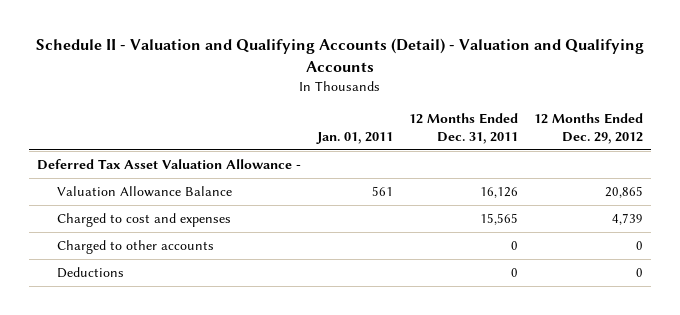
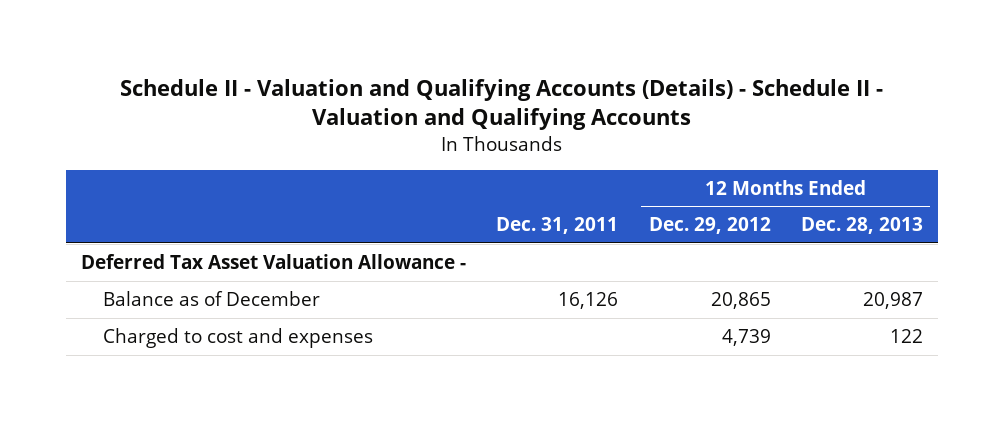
[35,38,644,73] Schedule II - Valuation and Qualifying Accounts (Detail) - Valuation and Qualifying Accounts -> [119,78,883,131] Schedule II - Valuation and Qualifying Accounts (Details) - Schedule II - Valuation and Qualifying Accounts
[315,132,393,145] Jan. 01, 2011 -> none
[409,113,519,145] 12 Months Ended Dec. 31, 2011 -> none
none -> [496,217,619,235] Dec. 31, 2011
none -> [800,217,923,235] Dec. 28, 2013
[57,185,233,197] Valuation Allowance Balance -> [102,291,320,307] Balance as of December
[57,239,215,254] Charged to other accounts -> none
[57,266,125,278] Deductions -> none

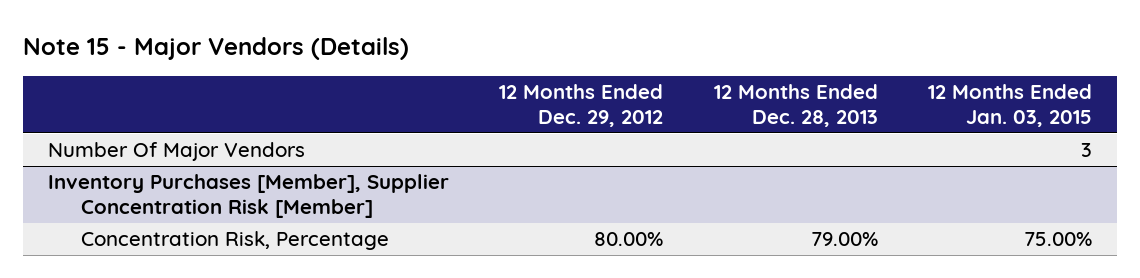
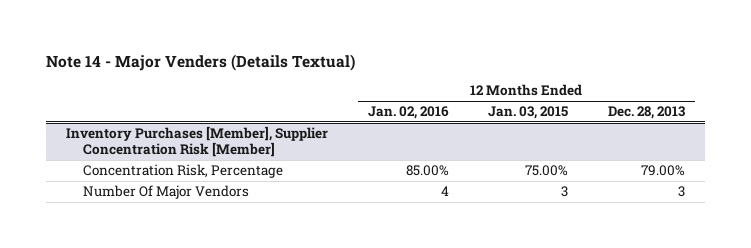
[23,37,410,61] Note 15 - Major Vendors (Details) -> [46,53,356,71] Note 14 - Major Venders (Details Textual)
[499,84,664,128] 12 Months Ended Dec. 29, 2012 -> none
none -> [367,106,449,120] Jan. 02, 2016
[48,142,306,162] Number Of Major Vendors -> none
none -> [82,185,249,200] Number Of Major Vendors

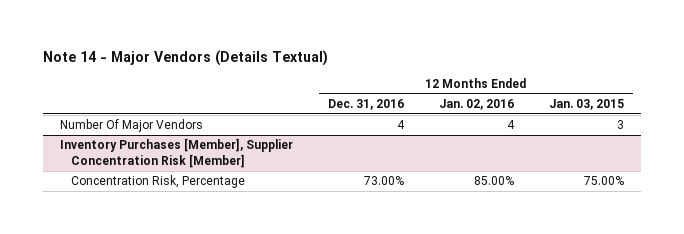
[46,53,356,71] Note 14 - Major Venders (Details Textual) -> [42,49,328,66] Note 14 - Major Vendors (Details Textual)
[607,106,685,120] Dec. 28, 2013 -> none
none -> [328,99,405,111] Dec. 31, 2016
none -> [60,119,204,133] Number Of Major Vendors
[82,185,249,200] Number Of Major Vendors -> none

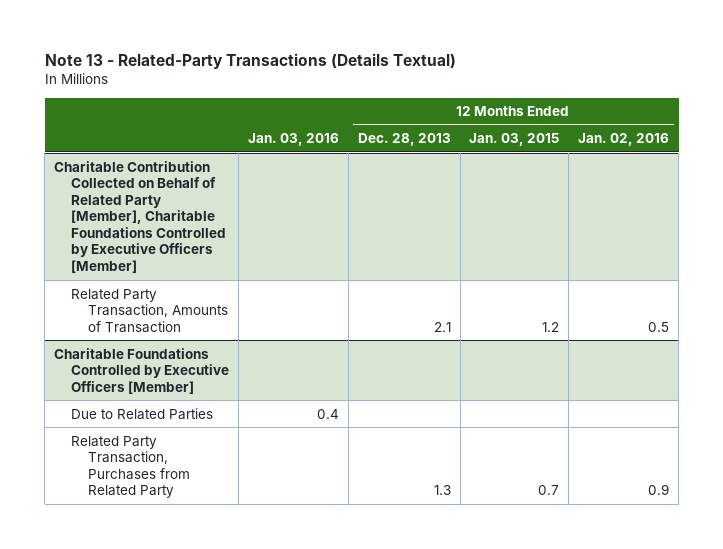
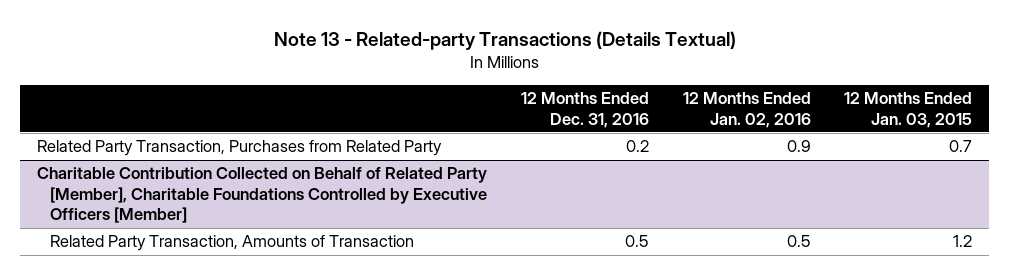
[44,52,456,69] Note 13 - Related-Party Transactions (Details Textual) -> [273,30,736,50] Note 13 - Related-party Transactions (Details Textual)
[247,133,339,147] Jan. 03, 2016 -> none
[357,133,451,147] Dec. 28, 2013 -> none
none -> [521,92,650,128] 12 Months Ended Dec. 31, 2016
none -> [37,140,443,157] Related Party Transaction, Purchases from Related Party
[54,347,229,394] Charitable Foundations Controlled by Executive Officers [Member] -> none
[70,407,213,420] Due to Related Parties -> none
[70,435,190,499] Related Party Transaction, Purchases from Related Party -> none

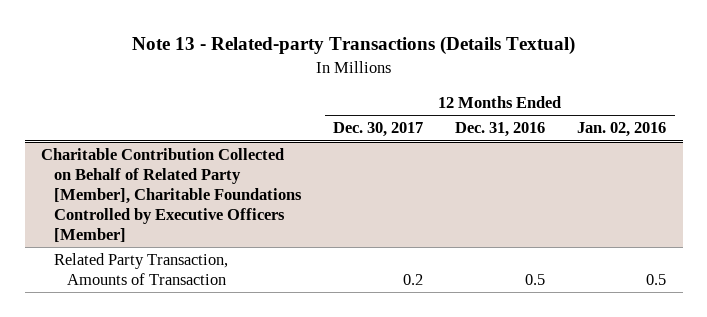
[844,92,973,128] 12 Months Ended Jan. 03, 2015 -> none
none -> [333,122,424,138] Dec. 30, 2017
[37,140,443,157] Related Party Transaction, Purchases from Related Party -> none

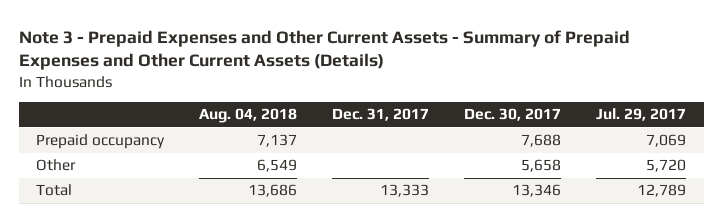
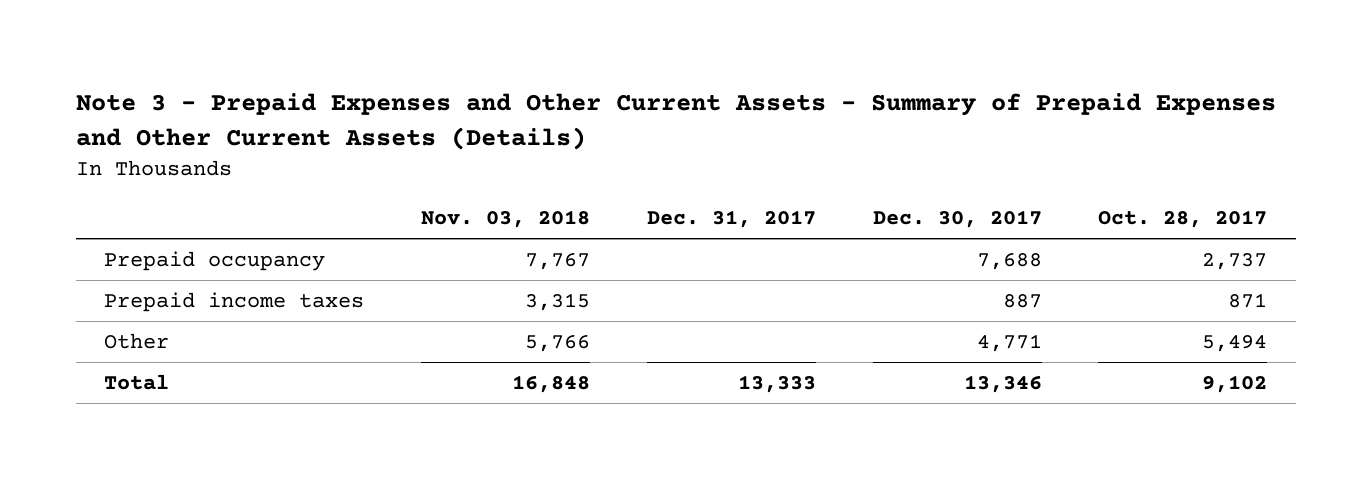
[199,108,298,124] Aug. 04, 2018 -> none
[596,108,687,122] Jul. 29, 2017 -> none
none -> [421,210,591,229] Nov. 03, 2018
none -> [1098,210,1268,229] Oct. 28, 2017
none -> [104,292,365,313] Prepaid income taxes
[521,159,562,173] 5,658 -> [976,334,1042,353] 4,771

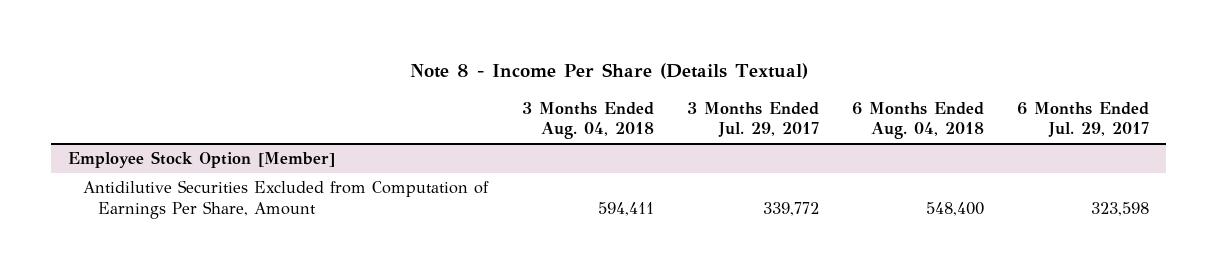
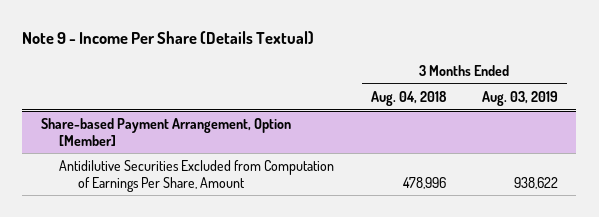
[409,63,808,80] Note 8 - Income Per Share (Details Textual) -> [22,31,315,45] Note 9 - Income Per Share (Details Textual)
[686,101,819,138] 3 Months Ended Jul. 29, 2017 -> none
[852,101,985,140] 6 Months Ended Aug. 04, 2018 -> none
[1017,101,1150,138] 6 Months Ended Jul. 29, 2017 -> none
none -> [482,90,559,106] Aug. 03, 2019
[68,151,336,169] Employee Stock Option [Member] -> [40,117,291,146] Share-based Payment Arrangement, Option [Member]
[597,201,654,216] 594,411 -> [402,176,446,189] 478,996

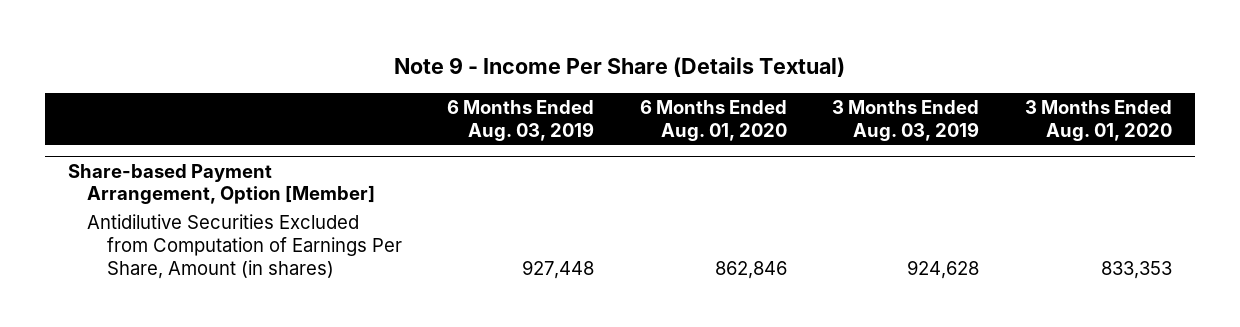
[370,90,447,106] Aug. 04, 2018 -> none
none -> [447,100,595,141] 6 Months Ended Aug. 03, 2019
none -> [639,100,787,141] 6 Months Ended Aug. 01, 2020
none -> [1025,100,1173,141] 3 Months Ended Aug. 01, 2020
[59,159,335,192] Antidilutive Securities Excluded from Computation of Earnings Per Share, Amount -> [87,214,402,279] Antidilutive Securities Excluded from Computation of Earnings Per Share, Amount (in shares)
[514,176,559,189] 938,622 -> [907,259,980,279] 924,628

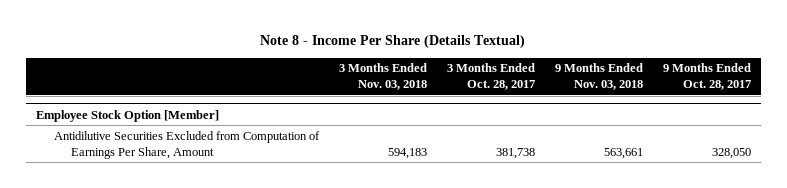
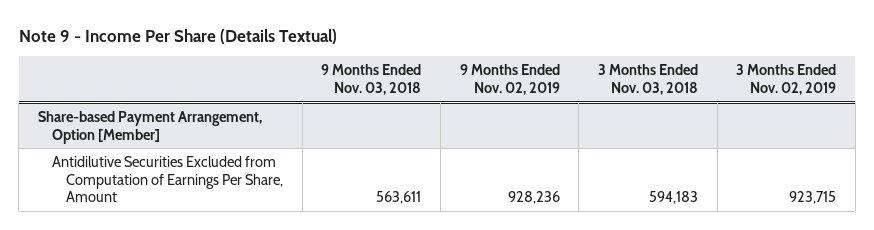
[260,35,526,49] Note 8 - Income Per Share (Details Textual) -> [18,28,337,44] Note 9 - Income Per Share (Details Textual)
[446,63,535,91] 3 Months Ended Oct. 28, 2017 -> none
[662,63,751,91] 9 Months Ended Oct. 28, 2017 -> none
none -> [459,64,560,96] 9 Months Ended Nov. 02, 2019
none -> [736,64,837,96] 3 Months Ended Nov. 02, 2019
[36,109,220,122] Employee Stock Option [Member] -> [38,111,263,144] Share-based Payment Arrangement, Option [Member]
[603,147,643,159] 563,661 -> [376,191,422,205] 563,611

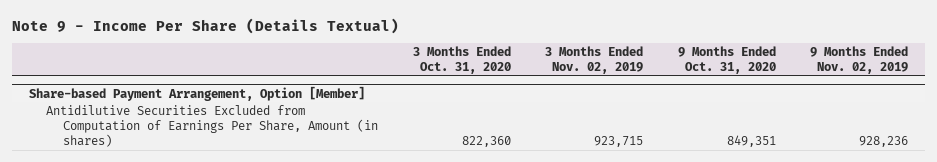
[321,64,422,96] 9 Months Ended Nov. 03, 2018 -> none
[597,64,698,96] 3 Months Ended Nov. 03, 2018 -> none
none -> [412,46,511,75] 3 Months Ended Oct. 31, 2020
none -> [677,46,776,75] 9 Months Ended Oct. 31, 2020
[52,156,284,203] Antidilutive Securities Excluded from Computation of Earnings Per Share, Amount -> [46,105,379,148] Antidilutive Securities Excluded from Computation of Earnings Per Share, Amount (in shares)

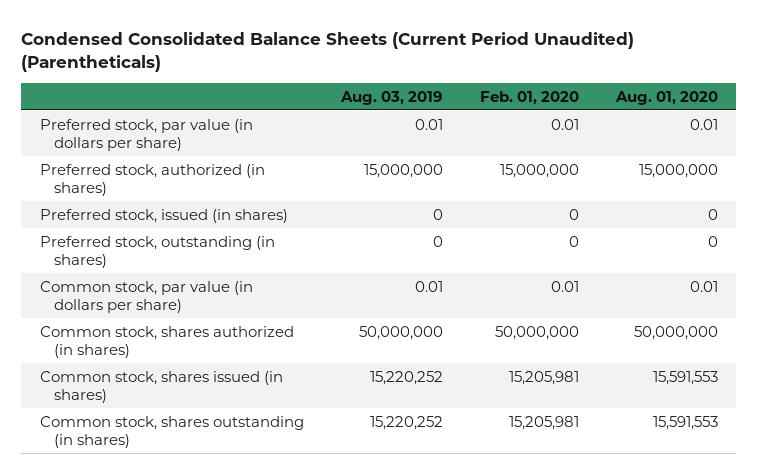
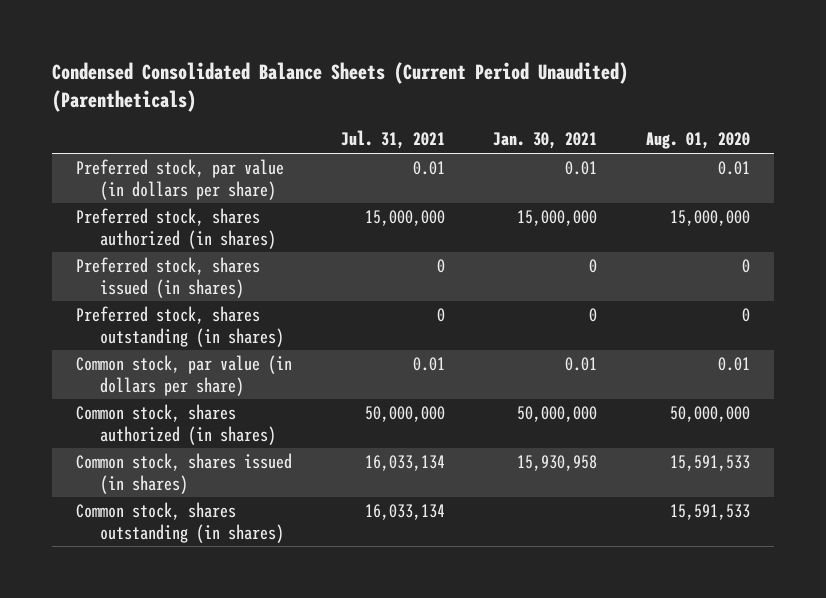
[339,90,443,105] Aug. 03, 2019 -> none
[479,90,579,105] Feb. 01, 2020 -> none
none -> [340,130,445,150] Jul. 31, 2021
none -> [493,132,598,150] Jan. 30, 2021
[39,163,265,196] Preferred stock, authorized (in shares) -> [76,208,276,249] Preferred stock, shares authorized (in shares)
[39,208,288,223] Preferred stock, issued (in shares) -> [76,257,261,298] Preferred stock, shares issued (in shares)
[39,235,275,268] Preferred stock, outstanding (in shares) -> [76,306,284,347] Preferred stock, shares outstanding (in shares)
[652,370,718,385] 15,591,553 -> [669,455,750,472] 15,591,533
[652,415,718,430] 15,591,553 -> [669,504,750,521] 15,591,533

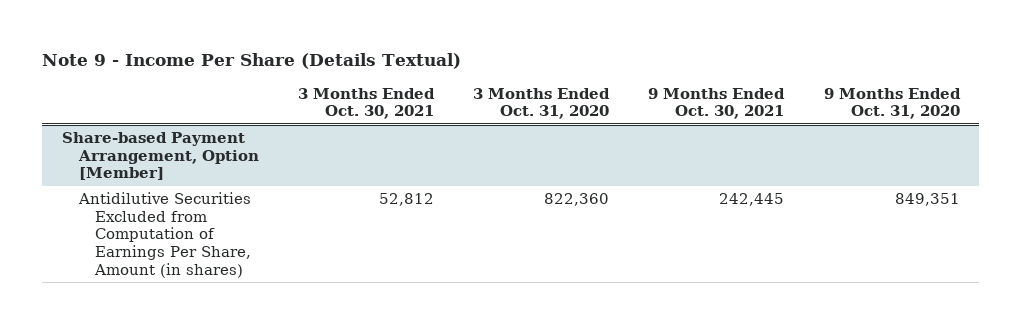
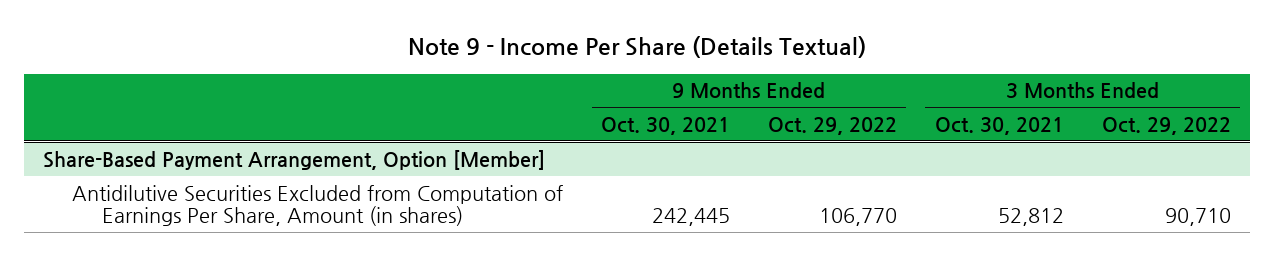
[473,87,611,120] 3 Months Ended Oct. 31, 2020 -> none
[823,87,961,120] 9 Months Ended Oct. 31, 2020 -> none
none -> [768,116,898,135] Oct. 29, 2022
none -> [1101,116,1231,135] Oct. 29, 2022
[61,132,259,181] Share-based Payment Arrangement, Option [Member] -> [42,149,545,170] Share-Based Payment Arrangement, Option [Member]

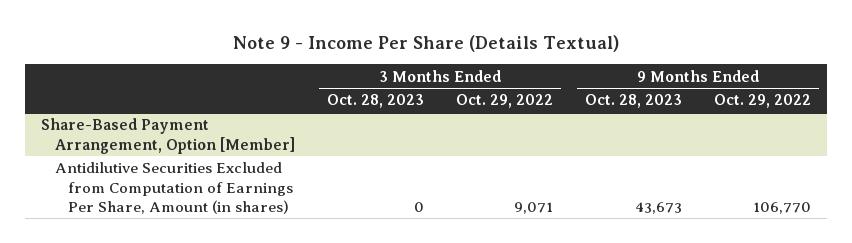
[601,116,731,135] Oct. 30, 2021 -> none
[934,116,1064,135] Oct. 30, 2021 -> none
none -> [326,94,424,109] Oct. 28, 2023
none -> [585,94,683,109] Oct. 28, 2023
[1164,208,1231,227] 90,710 -> [513,201,553,214] 9,071

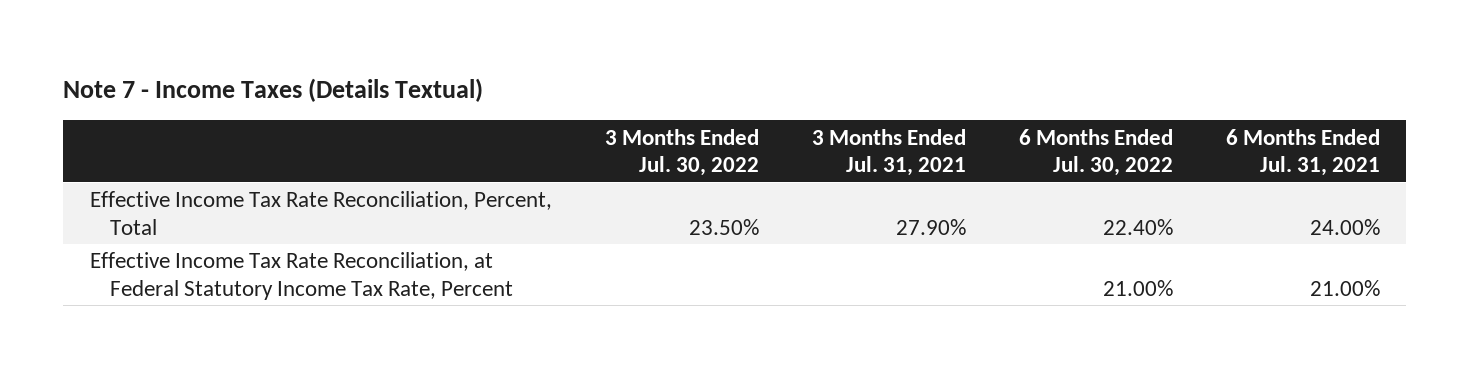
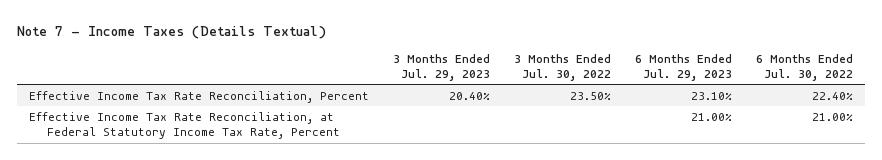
[811,128,966,177] 3 Months Ended Jul. 31, 2021 -> none
[1225,128,1380,177] 6 Months Ended Jul. 31, 2021 -> none
none -> [393,53,491,81] 3 Months Ended Jul. 29, 2023
none -> [635,53,733,81] 6 Months Ended Jul. 29, 2023
[89,191,552,235] Effective Income Tax Rate Reconciliation, Percent, Total -> [29,90,370,103] Effective Income Tax Rate Reconciliation, Percent

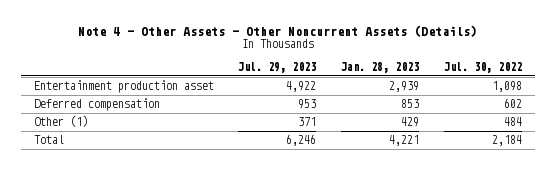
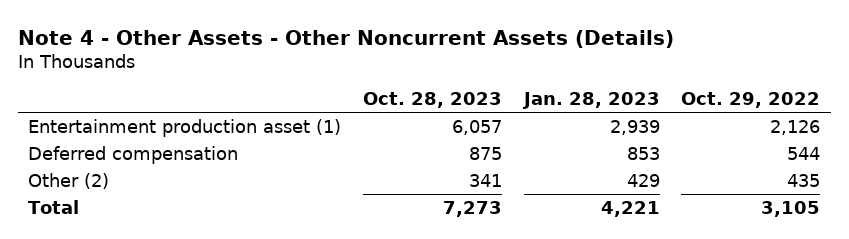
[238,62,317,74] Jul. 29, 2023 -> none
[444,62,523,74] Jul. 30, 2022 -> none
none -> [363,92,503,109] Oct. 28, 2023
none -> [681,92,821,109] Oct. 29, 2022
[33,80,214,94] Entertainment production asset -> [28,118,342,137] Entertainment production asset (1)
[33,115,88,128] Other (1) -> [28,172,110,189] Other (2)

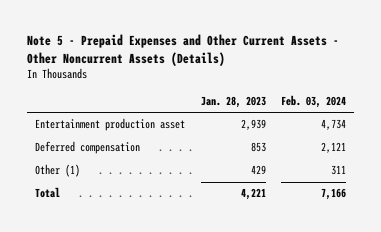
[17,29,674,48] Note 4 - Other Assets - Other Noncurrent Assets (Details) -> [26,33,339,66] Note 5 - Prepaid Expenses and Other Current Assets - Other Noncurrent Assets (Details)
[363,92,503,109] Oct. 28, 2023 -> none
[681,92,821,109] Oct. 29, 2022 -> none
none -> [281,95,347,109] Feb. 03, 2024
[28,118,342,137] Entertainment production asset (1) -> [34,118,185,132] Entertainment production asset
[28,172,110,189] Other (2) -> [34,164,80,178] Other (1)

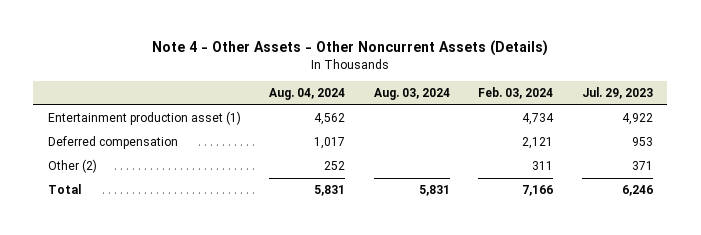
[26,33,339,66] Note 5 - Prepaid Expenses and Other Current Assets - Other Noncurrent Assets (Details) -> [152,40,549,57] Note 4 - Other Assets - Other Noncurrent Assets (Details)
[200,96,266,109] Jan. 28, 2023 -> none
none -> [269,88,346,101] Aug. 04, 2024
none -> [373,88,450,101] Aug. 03, 2024
none -> [581,87,653,100] Jul. 29, 2023
[34,118,185,132] Entertainment production asset -> [47,111,241,126] Entertainment production asset (1)
[34,164,80,178] Other (1) -> [47,159,97,174] Other (2)

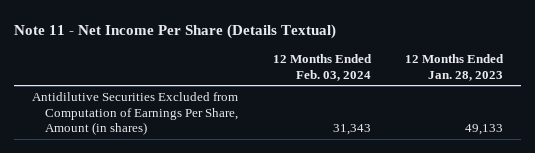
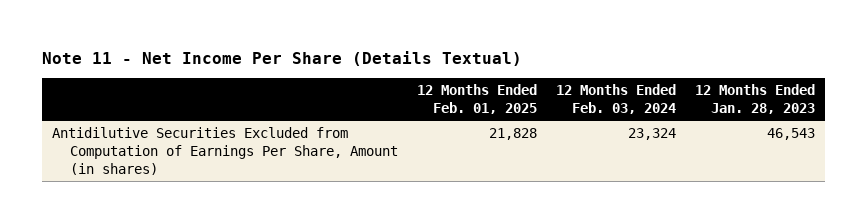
none -> [416,84,537,115] 12 Months Ended Feb. 01, 2025
[332,123,371,135] 31,343 -> [628,128,677,141] 23,324
[465,123,504,135] 49,133 -> [767,128,816,141] 46,543

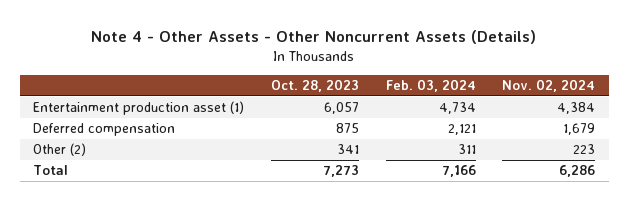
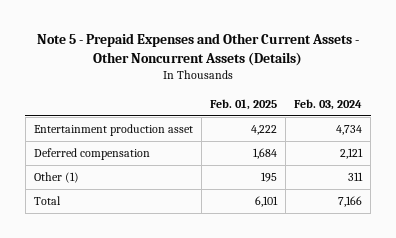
[91,29,537,44] Note 4 - Other Assets - Other Noncurrent Assets (Details) -> [37,32,360,66] Note 5 - Prepaid Expenses and Other Current Assets - Other Noncurrent Assets (Details)
[270,78,359,92] Oct. 28, 2023 -> none
[502,78,596,92] Nov. 02, 2024 -> none
none -> [210,98,278,110] Feb. 01, 2025
[33,101,245,116] Entertainment production asset (1) -> [33,124,193,137] Entertainment production asset
[33,143,87,157] Other (2) -> [33,172,79,184] Other (1)

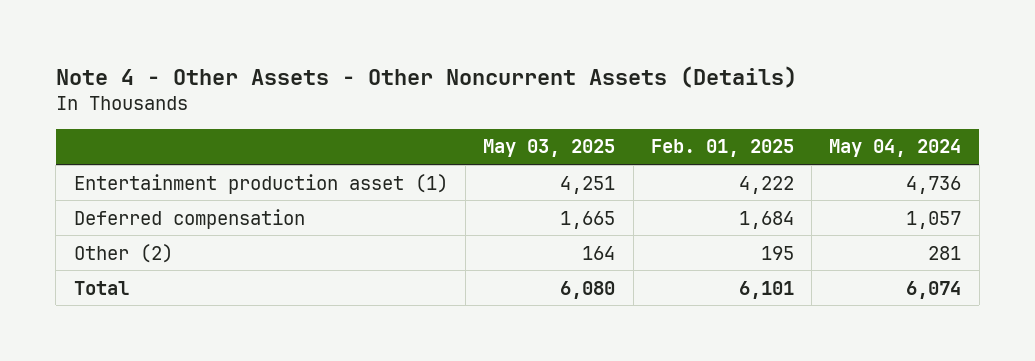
[37,32,360,66] Note 5 - Prepaid Expenses and Other Current Assets - Other Noncurrent Assets (Details) -> [55,65,797,88] Note 4 - Other Assets - Other Noncurrent Assets (Details)
[294,98,363,110] Feb. 03, 2024 -> none
none -> [483,139,616,158] May 03, 2025
none -> [829,139,962,158] May 04, 2024
[33,124,193,137] Entertainment production asset -> [73,173,448,194] Entertainment production asset (1)
[33,172,79,184] Other (1) -> [73,243,173,263] Other (2)

